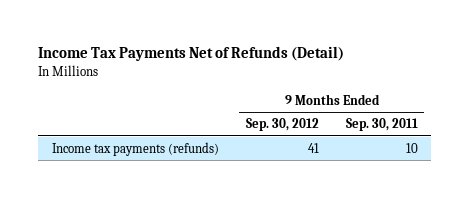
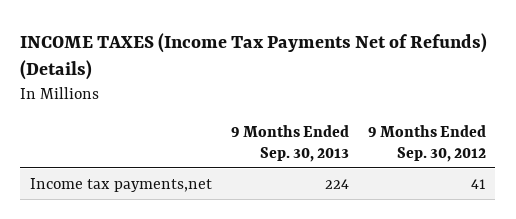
[38,46,345,62] Income Tax Payments Net of Refunds (Detail) -> [20,32,488,81] INCOME TAXES (Income Tax Payments Net of Refunds) (Details)
[345,118,418,132] Sep. 30, 2011 -> none
none -> [230,124,349,162] 9 Months Ended Sep. 30, 2013
[51,142,219,157] Income tax payments (refunds) -> [29,178,212,193] Income tax payments,net

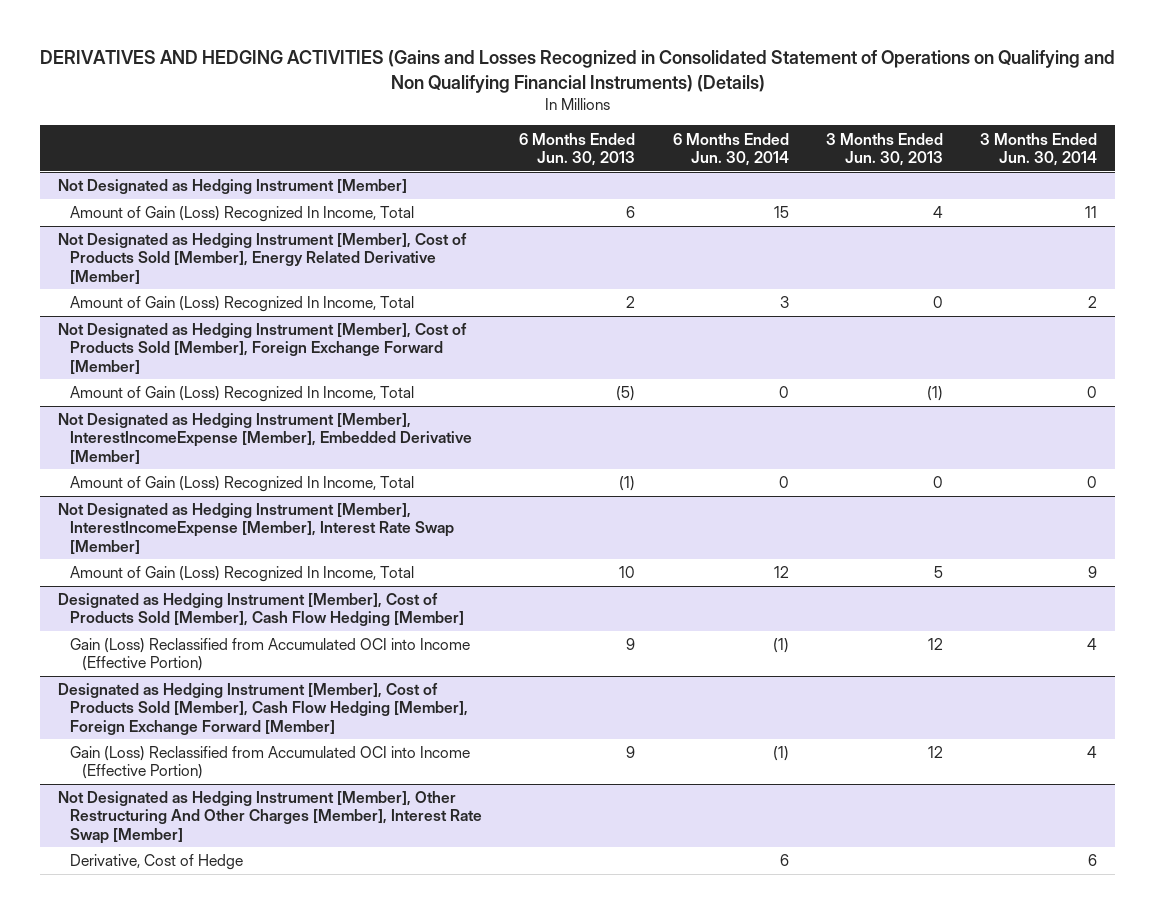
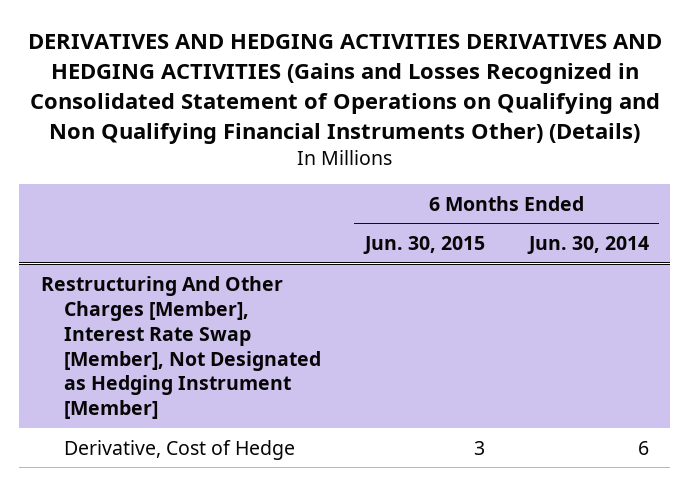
[39,50,1115,93] DERIVATIVES AND HEDGING ACTIVITIES (Gains and Losses Recognized in Consolidated Statement of Operations on Qualifying and Non Qualifying Financial Instruments) (Details) -> [27,34,662,144] DERIVATIVES AND HEDGING ACTIVITIES DERIVATIVES AND HEDGING ACTIVITIES (Gains and Losses Recognized in Consolidated Statement of Operations on Qualifying and Non Qualifying Financial Instruments Other) (Details)
[519,132,636,166] 6 Months Ended Jun. 30, 2013 -> none
[825,132,943,166] 3 Months Ended Jun. 30, 2013 -> none
[979,132,1097,166] 3 Months Ended Jun. 30, 2014 -> none
none -> [362,236,485,255] Jun. 30, 2015
[58,179,408,195] Not Designated as Hedging Instrument [Member] -> none
[70,206,415,223] Amount of Gain (Loss) Recognized In Income, Total -> none
[58,233,468,284] Not Designated as Hedging Instrument [Member], Cost of Products Sold [Member], Energy Related Derivative [Member] -> none
[70,296,415,313] Amount of Gain (Loss) Recognized In Income, Total -> none
[58,323,468,374] Not Designated as Hedging Instrument [Member], Cost of Products Sold [Member], Foreign Exchange Forward [Member] -> none
[70,386,415,403] Amount of Gain (Loss) Recognized In Income, Total -> none
[58,413,473,464] Not Designated as Hedging Instrument [Member], InterestIncomeExpense [Member], Embedded Derivative [Member] -> none
[70,476,415,493] Amount of Gain (Loss) Recognized In Income, Total -> none
[58,503,455,554] Not Designated as Hedging Instrument [Member], InterestIncomeExpense [Member], Interest Rate Swap [Member] -> none
[70,566,415,583] Amount of Gain (Loss) Recognized In Income, Total -> none
[58,593,465,627] Designated as Hedging Instrument [Member], Cost of Products Sold [Member], Cash Flow Hedging [Member] -> none
[70,638,471,672] Gain (Loss) Reclassified from Accumulated OCI into Income (Effective Portion) -> none
[58,683,469,735] Designated as Hedging Instrument [Member], Cost of Products Sold [Member], Cash Flow Hedging [Member], Foreign Exchange Forward [Member] -> none
[70,746,471,780] Gain (Loss) Reclassified from Accumulated OCI into Income (Effective Portion) -> none
[58,791,483,844] Not Designated as Hedging Instrument [Member], Other Restructuring And Other Charges [Member], Interest Rate Swap [Member] -> [41,275,322,420] Restructuring And Other Charges [Member], Interest Rate Swap [Member], Not Designated as Hedging Instrument [Member]

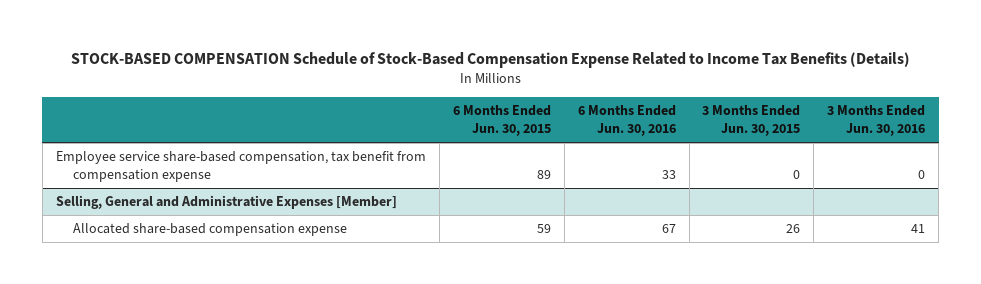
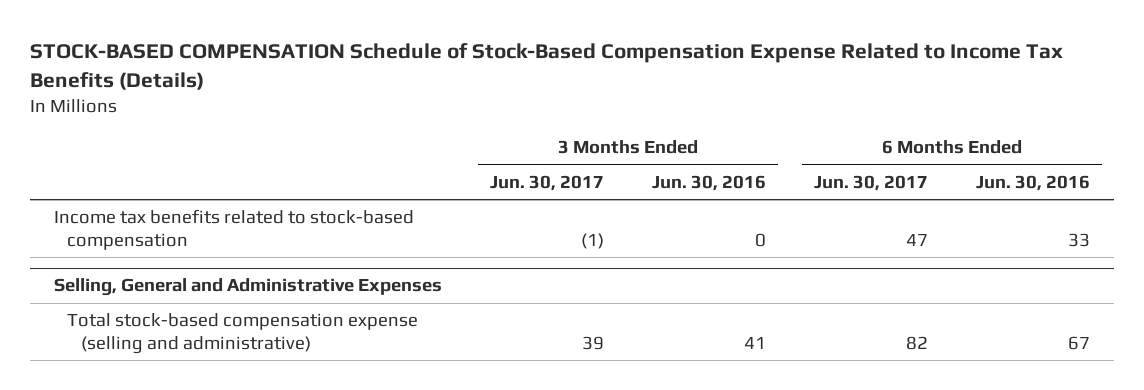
[452,105,551,137] 6 Months Ended Jun. 30, 2015 -> none
[702,105,801,137] 3 Months Ended Jun. 30, 2015 -> none
none -> [489,174,604,191] Jun. 30, 2017
none -> [814,174,929,191] Jun. 30, 2017
[55,151,426,183] Employee service share-based compensation, tax benefit from compensation expense -> [53,209,414,250] Income tax benefits related to stock-based compensation
[55,195,397,210] Selling, General and Administrative Expenses [Member] -> [53,278,442,297] Selling, General and Administrative Expenses
[73,223,348,237] Allocated share-based compensation expense -> [67,313,419,354] Total stock-based compensation expense (selling and administrative)

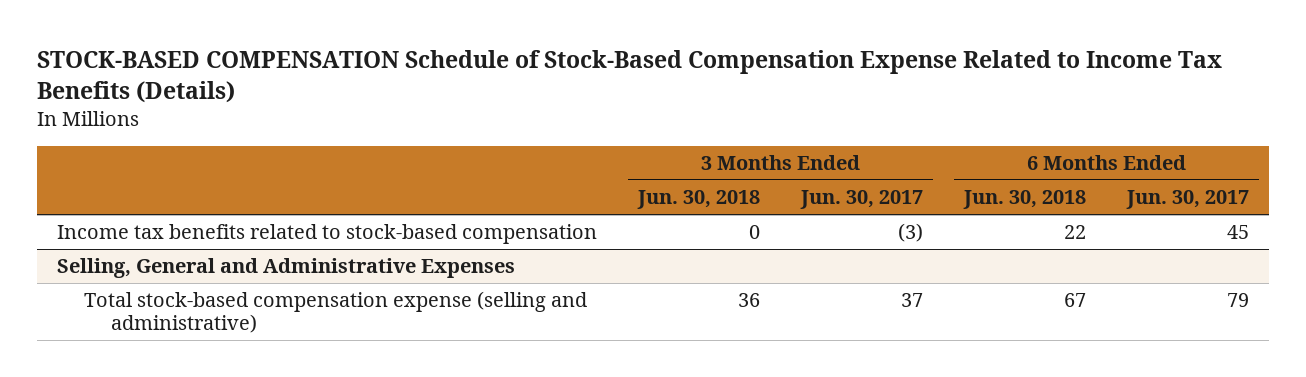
[652,174,767,191] Jun. 30, 2016 -> none
[976,174,1091,191] Jun. 30, 2016 -> none
none -> [637,190,761,210] Jun. 30, 2018
none -> [963,190,1087,210] Jun. 30, 2018
[580,232,604,249] (1) -> [898,223,924,243] (3)
[906,233,929,246] 47 -> [1226,225,1249,240] 45
[581,335,604,350] 39 -> [901,293,924,308] 37
[906,335,929,350] 82 -> [1226,293,1249,308] 79

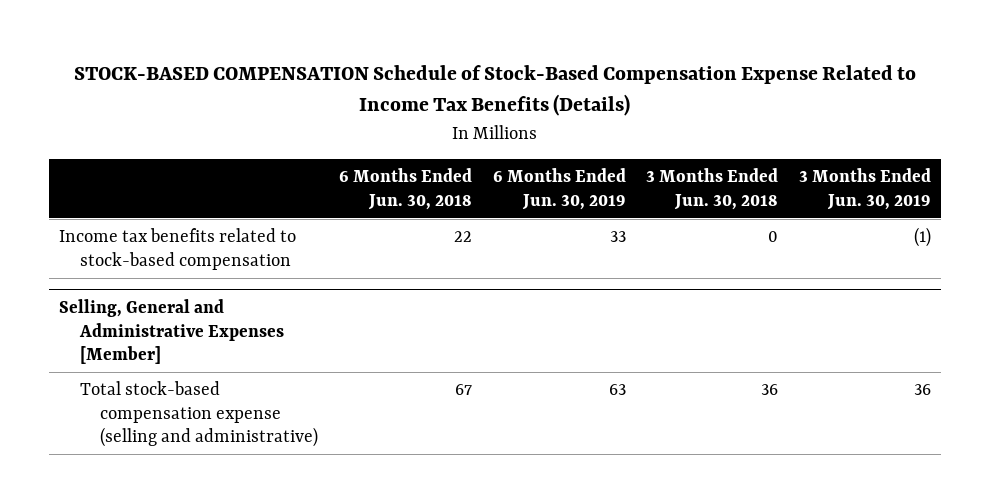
[800,190,924,210] Jun. 30, 2017 -> none
[1125,190,1249,210] Jun. 30, 2017 -> none
none -> [492,168,626,210] 6 Months Ended Jun. 30, 2019
none -> [798,168,931,210] 3 Months Ended Jun. 30, 2019
[57,258,516,279] Selling, General and Administrative Expenses -> [59,299,284,365] Selling, General and Administrative Expenses [Member]

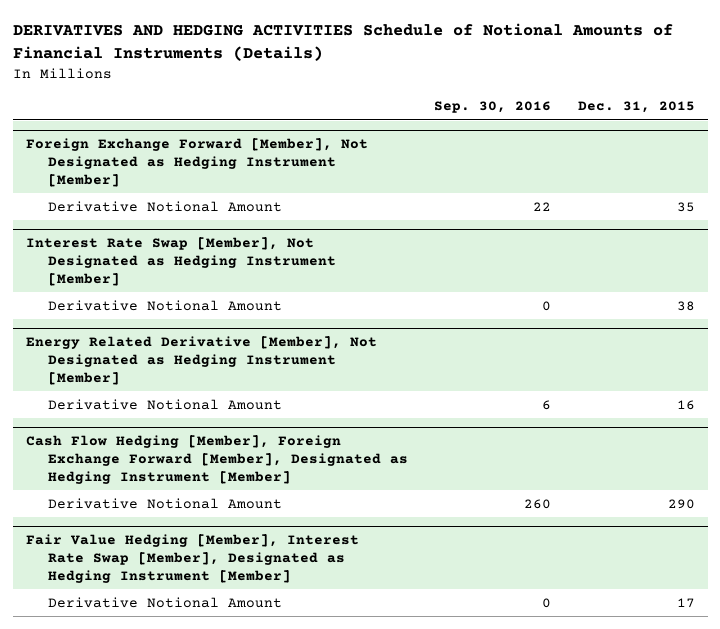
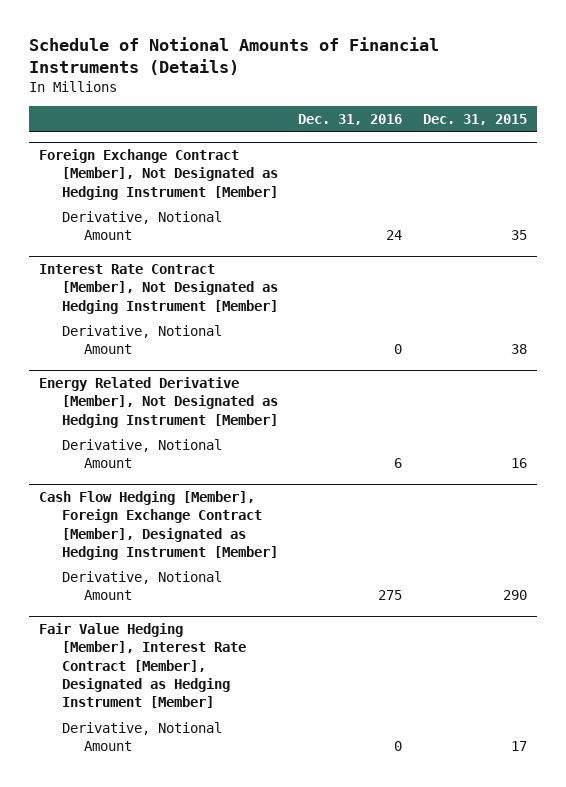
[12,23,673,62] DERIVATIVES AND HEDGING ACTIVITIES Schedule of Notional Amounts of Financial Instruments (Details) -> [28,36,439,75] Schedule of Notional Amounts of Financial Instruments (Details)
[434,101,552,114] Sep. 30, 2016 -> none
none -> [298,114,403,126] Dec. 31, 2016
[25,137,368,188] Foreign Exchange Forward [Member], Not Designated as Hedging Instrument [Member] -> [39,148,278,200] Foreign Exchange Contract [Member], Not Designated as Hedging Instrument [Member]
[48,200,283,212] Derivative Notional Amount -> [61,210,222,241] Derivative, Notional Amount
[25,236,337,287] Interest Rate Swap [Member], Not Designated as Hedging Instrument [Member] -> [39,263,278,314] Interest Rate Contract [Member], Not Designated as Hedging Instrument [Member]
[48,299,283,311] Derivative Notional Amount -> [61,324,222,355] Derivative, Notional Amount
[48,398,283,410] Derivative Notional Amount -> [61,438,222,469] Derivative, Notional Amount
[25,434,409,485] Cash Flow Hedging [Member], Foreign Exchange Forward [Member], Designated as Hedging Instrument [Member] -> [39,490,278,560] Cash Flow Hedging [Member], Foreign Exchange Contract [Member], Designated as Hedging Instrument [Member]
[48,497,283,509] Derivative Notional Amount -> [61,570,222,601] Derivative, Notional Amount
[25,533,359,584] Fair Value Hedging [Member], Interest Rate Swap [Member], Designated as Hedging Instrument [Member] -> [39,622,246,709] Fair Value Hedging [Member], Interest Rate Contract [Member], Designated as Hedging Instrument [Member]
[48,596,283,608] Derivative Notional Amount -> [61,721,222,752] Derivative, Notional Amount

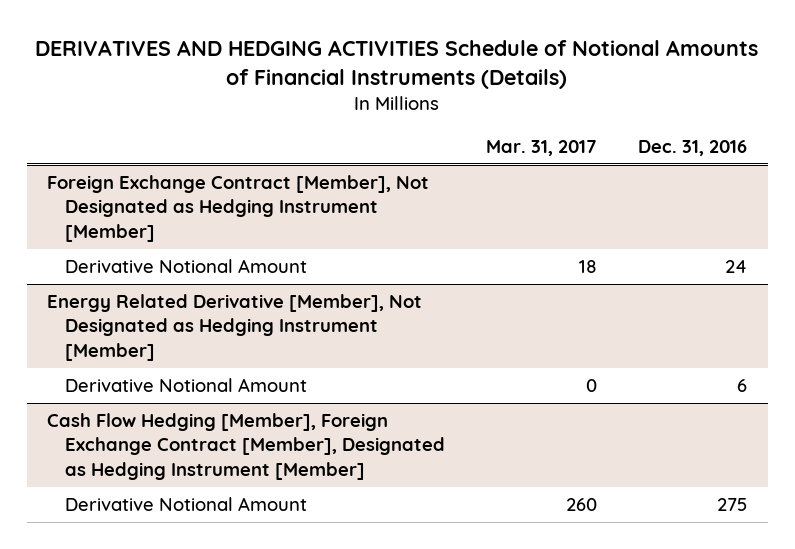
[28,36,439,75] Schedule of Notional Amounts of Financial Instruments (Details) -> [35,39,759,89] DERIVATIVES AND HEDGING ACTIVITIES Schedule of Notional Amounts of Financial Instruments (Details)
[422,114,527,126] Dec. 31, 2015 -> none
none -> [486,139,598,156] Mar. 31, 2017
[39,263,278,314] Interest Rate Contract [Member], Not Designated as Hedging Instrument [Member] -> none
[61,324,222,355] Derivative, Notional Amount -> none
[61,210,222,241] Derivative, Notional Amount -> [65,259,308,274] Derivative Notional Amount
[61,438,222,469] Derivative, Notional Amount -> [65,378,308,393] Derivative Notional Amount
[39,622,246,709] Fair Value Hedging [Member], Interest Rate Contract [Member], Designated as Hedging Instrument [Member] -> none
[61,721,222,752] Derivative, Notional Amount -> none
[61,570,222,601] Derivative, Notional Amount -> [65,497,308,512] Derivative Notional Amount

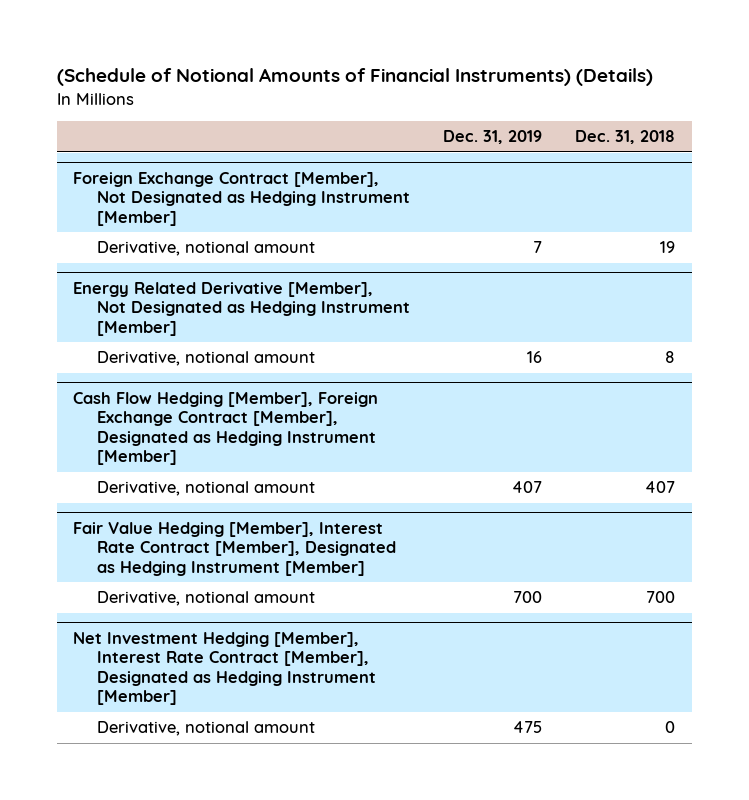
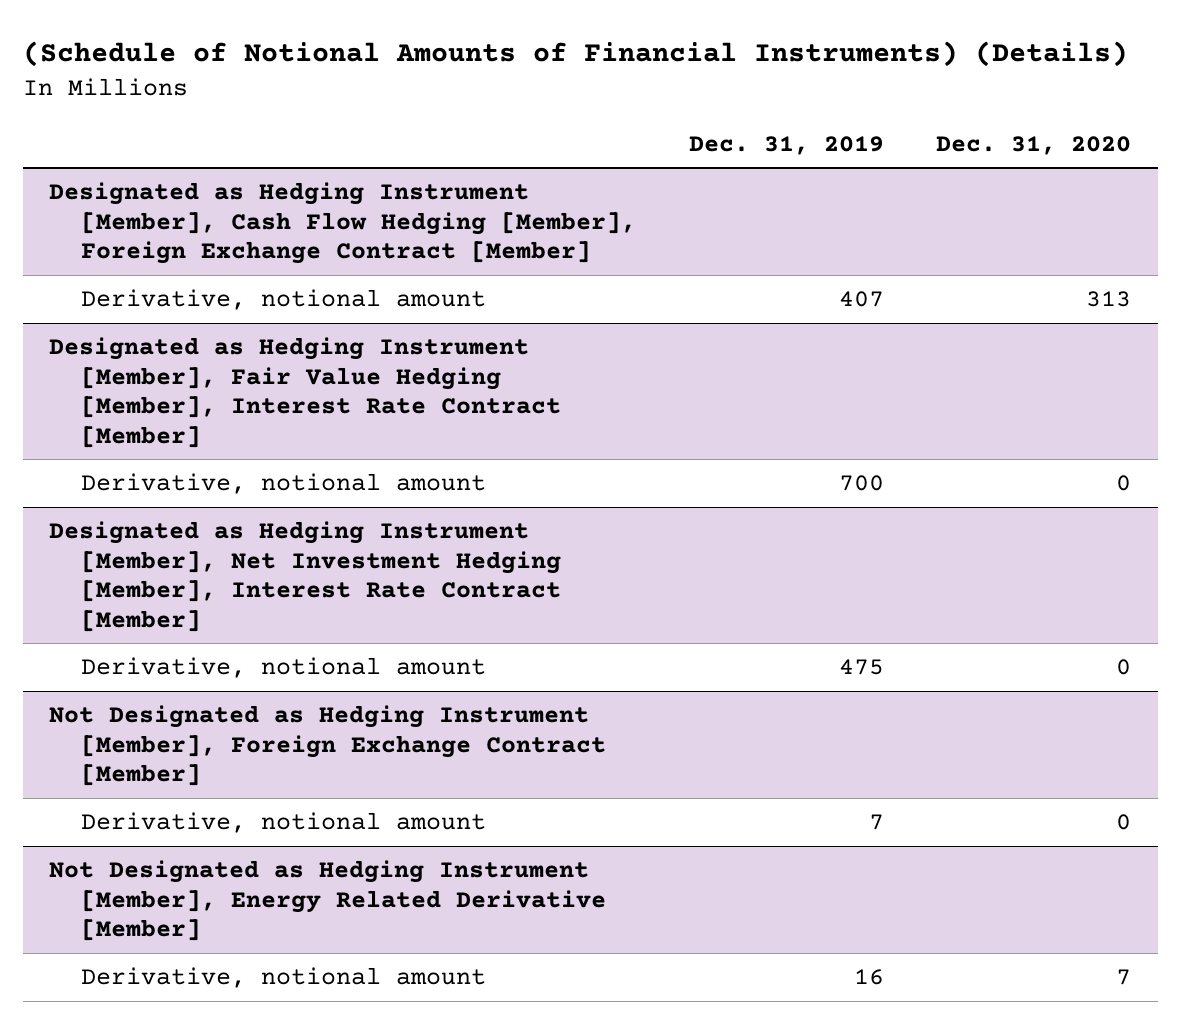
[575,130,676,145] Dec. 31, 2018 -> none
none -> [936,135,1132,155] Dec. 31, 2020
[73,171,411,226] Foreign Exchange Contract [Member], Not Designated as Hedging Instrument [Member] -> none
[97,241,316,257] Derivative, notional amount -> none
[73,281,411,336] Energy Related Derivative [Member], Not Designated as Hedging Instrument [Member] -> none
[97,351,316,367] Derivative, notional amount -> none
[73,391,379,466] Cash Flow Hedging [Member], Foreign Exchange Contract [Member], Designated as Hedging Instrument [Member] -> [49,182,637,265] Designated as Hedging Instrument [Member], Cash Flow Hedging [Member], Foreign Exchange Contract [Member]
[73,521,397,576] Fair Value Hedging [Member], Interest Rate Contract [Member], Designated as Hedging Instrument [Member] -> [49,337,562,448] Designated as Hedging Instrument [Member], Fair Value Hedging [Member], Interest Rate Contract [Member]
[73,631,377,706] Net Investment Hedging [Member], Interest Rate Contract [Member], Designated as Hedging Instrument [Member] -> [49,521,562,632] Designated as Hedging Instrument [Member], Net Investment Hedging [Member], Interest Rate Contract [Member]
none -> [49,705,607,787] Not Designated as Hedging Instrument [Member], Foreign Exchange Contract [Member]
none -> [81,812,487,834] Derivative, notional amount
none -> [49,860,607,942] Not Designated as Hedging Instrument [Member], Energy Related Derivative [Member]
none -> [81,967,487,989] Derivative, notional amount

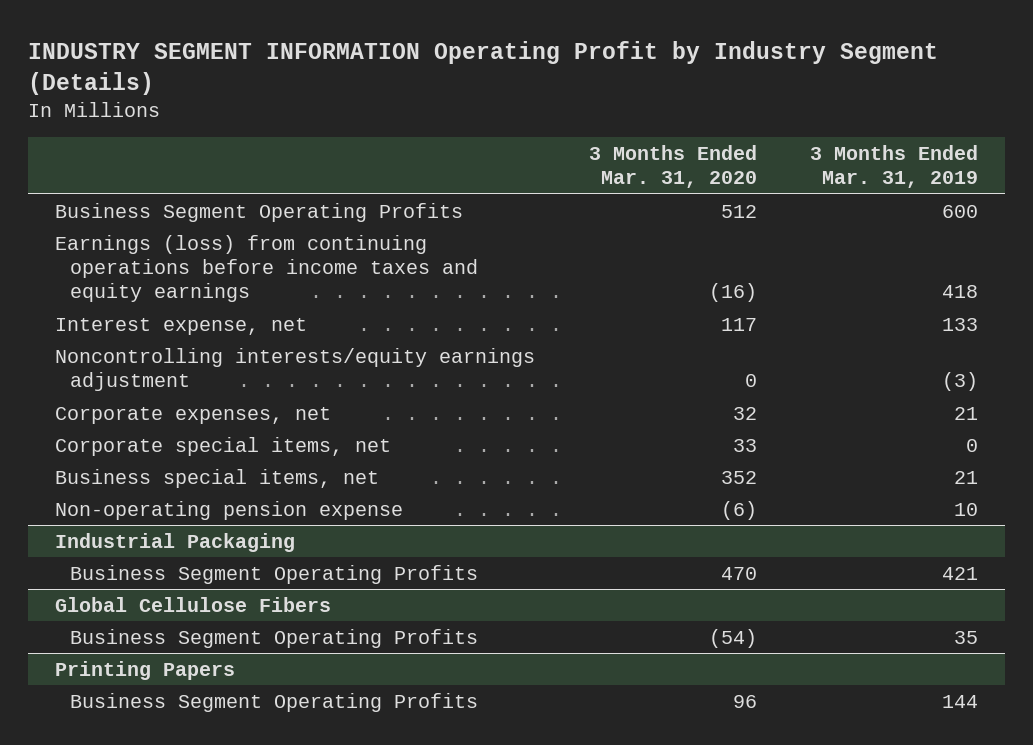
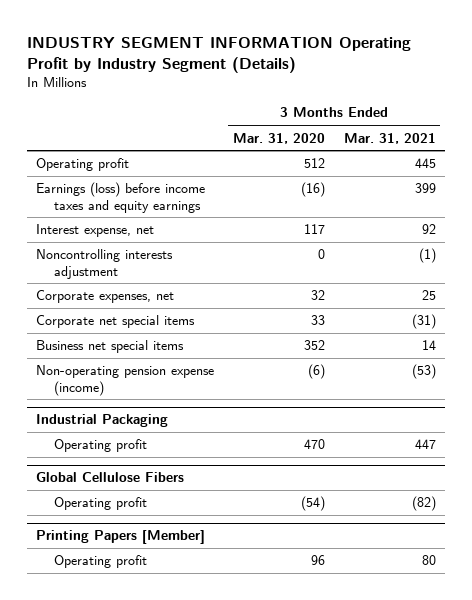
[810,144,979,189] 3 Months Ended Mar. 31, 2019 -> none
none -> [343,132,436,144] Mar. 31, 2021
[54,202,463,222] Business Segment Operating Profits -> [36,158,130,172] Operating profit
[54,234,479,303] Earnings (loss) from continuing operations before income taxes and equity earnings -> [36,182,206,213] Earnings (loss) before income taxes and equity earnings
[54,347,535,392] Noncontrolling interests/equity earnings adjustment -> [36,249,174,279] Noncontrolling interests adjustment
[54,436,391,456] Corporate special items, net -> [36,315,196,329] Corporate net special items
[54,468,379,488] Business special items, net -> [36,340,185,354] Business net special items
[54,500,403,520] Non-operating pension expense -> [36,365,215,396] Non-operating pension expense (income)
[70,564,479,584] Business Segment Operating Profits -> [54,439,148,453] Operating profit
[70,628,479,648] Business Segment Operating Profits -> [54,497,148,511] Operating profit
[54,660,235,680] Printing Papers -> [36,530,206,545] Printing Papers [Member]
[70,692,479,712] Business Segment Operating Profits -> [54,555,148,569] Operating profit

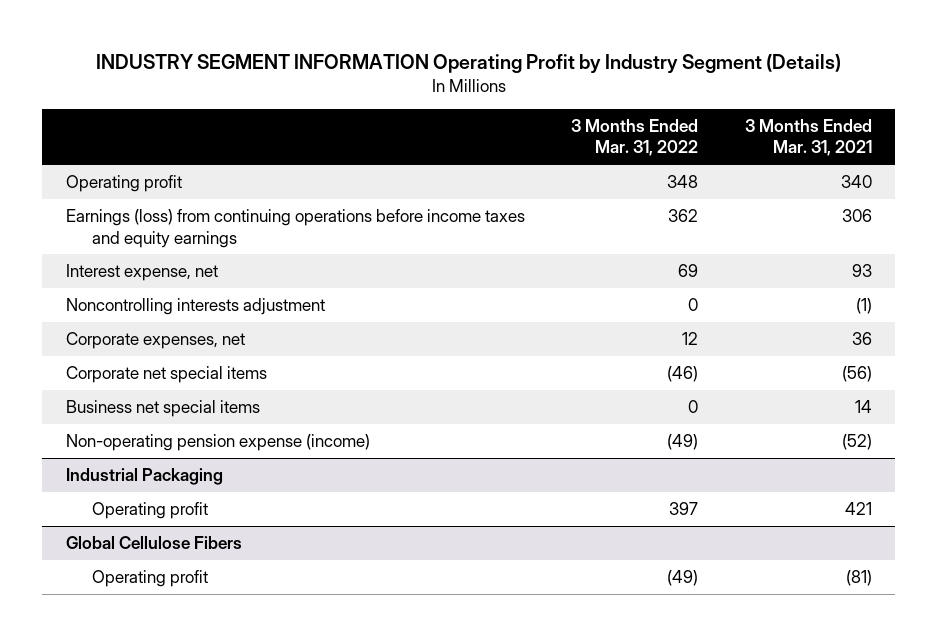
[232,132,325,144] Mar. 31, 2020 -> none
none -> [571,119,699,157] 3 Months Ended Mar. 31, 2022
[414,158,436,169] 445 -> [840,175,872,189] 340
[36,182,206,213] Earnings (loss) before income taxes and equity earnings -> [65,209,525,248] Earnings (loss) from continuing operations before income taxes and equity earnings
[414,183,436,194] 399 -> [841,209,872,223] 306
[421,224,436,235] 92 -> [851,264,872,278] 93
[421,290,436,301] 25 -> [851,332,872,346] 36
[411,314,436,330] (31) -> [841,366,872,383] (56)
[411,364,436,380] (53) -> [841,434,872,451] (52)
[414,439,436,450] 447 -> [844,502,872,516] 421
[36,530,206,545] Printing Papers [Member] -> none
[54,555,148,569] Operating profit -> none
[411,496,436,512] (82) -> [845,570,872,587] (81)

